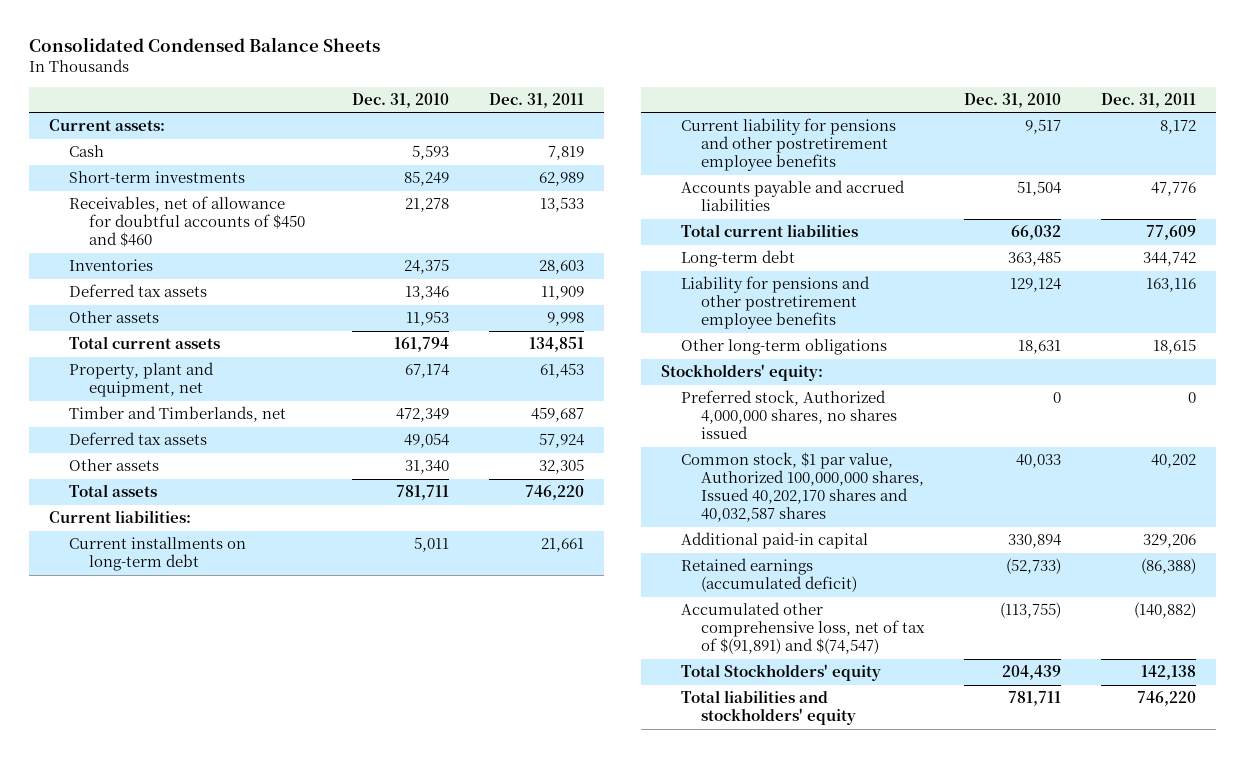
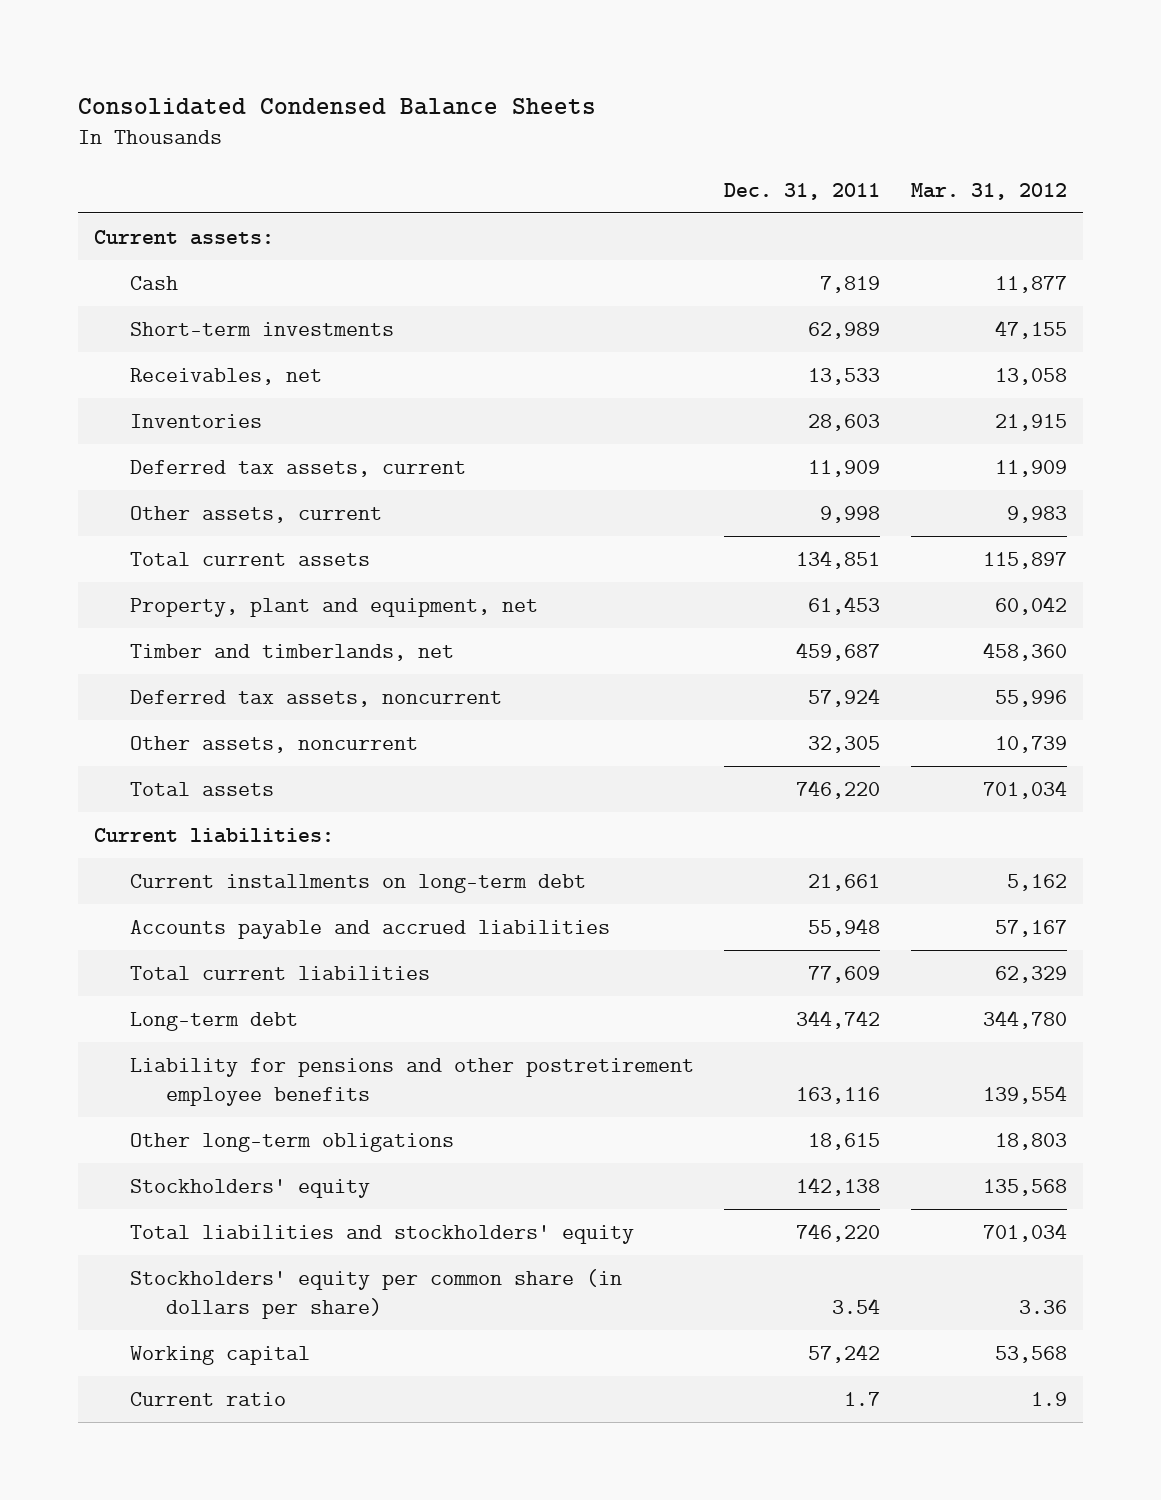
[351,92,449,108] Dec. 31, 2010 -> none
none -> [911,182,1068,200] Mar. 31, 2012
[68,196,305,248] Receivables, net of allowance for doubtful accounts of $450 and $460 -> [129,367,322,385] Receivables, net
[68,284,207,298] Deferred tax assets -> [129,459,466,477] Deferred tax assets, current
[68,311,159,324] Other assets -> [129,505,382,523] Other assets, current
[68,406,286,423] Timber and Timberlands, net -> [129,643,454,661] Timber and timberlands, net
[68,432,207,446] Deferred tax assets -> [129,689,502,707] Deferred tax assets, noncurrent
[68,459,159,472] Other assets -> [129,735,418,753] Other assets, noncurrent
[681,118,897,172] Current liability for pensions and other postretirement employee benefits -> none
[1151,182,1197,197] 47,776 -> [808,917,881,937] 55,948
[661,364,824,382] Stockholders' equity: -> none
[681,390,897,440] Preferred stock, Authorized 4,000,000 shares, no shares issued -> none
[681,452,924,523] Common stock, $1 par value, Authorized 100,000,000 shares, Issued 40,202,170 shares and 40,032,587 shares -> none
[681,532,869,550] Additional paid-in capital -> none
[681,558,857,593] Retained earnings (accumulated deficit) -> none
[681,602,925,655] Accumulated other comprehensive loss, net of tax of $(91,891) and $(74,547) -> none
[681,664,882,682] Total Stockholders' equity -> [129,1178,370,1198] Stockholders' equity
none -> [129,1268,622,1320] Stockholders' equity per common share (in dollars per share)
none -> [129,1345,310,1365] Working capital
none -> [129,1391,286,1406] Current ratio

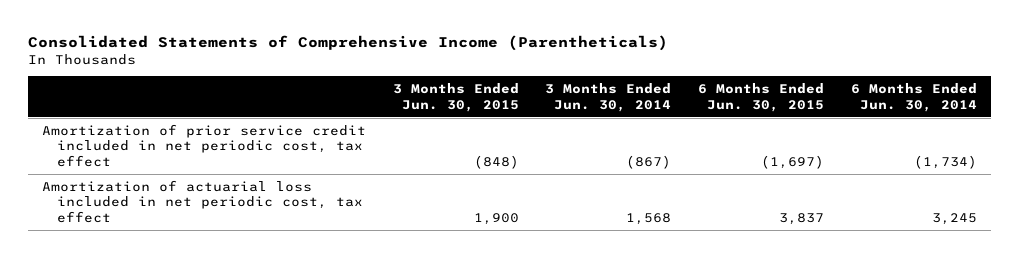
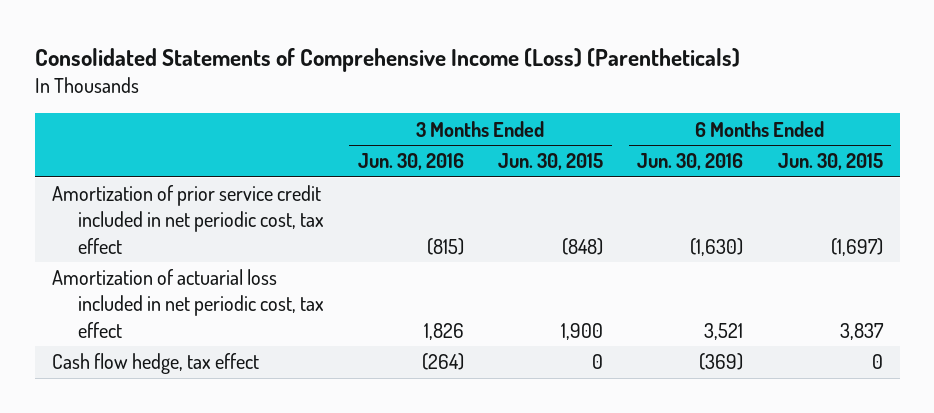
[28,35,669,52] Consolidated Statements of Comprehensive Income (Parentheticals) -> [34,47,740,72] Consolidated Statements of Comprehensive Income (Loss) (Parentheticals)
[545,82,672,112] 3 Months Ended Jun. 30, 2014 -> none
[851,82,978,112] 6 Months Ended Jun. 30, 2014 -> none
none -> [357,153,464,171] Jun. 30, 2016
none -> [637,153,744,171] Jun. 30, 2016
none -> [51,353,259,375] Cash flow hedge, tax effect

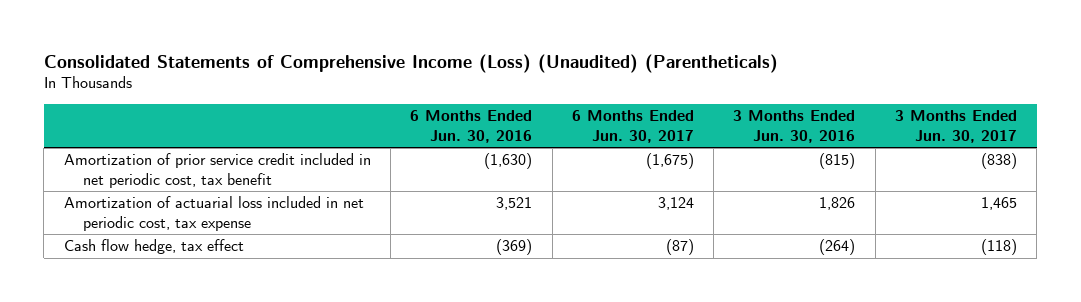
[34,47,740,72] Consolidated Statements of Comprehensive Income (Loss) (Parentheticals) -> [43,53,778,73] Consolidated Statements of Comprehensive Income (Loss) (Unaudited) (Parentheticals)
[498,153,604,171] Jun. 30, 2015 -> none
[777,153,883,171] Jun. 30, 2015 -> none
none -> [571,109,694,143] 6 Months Ended Jun. 30, 2017
none -> [894,109,1017,143] 3 Months Ended Jun. 30, 2017
[51,185,324,254] Amortization of prior service credit included in net periodic cost, tax effect -> [63,153,371,189] Amortization of prior service credit included in net periodic cost, tax benefit
[51,269,324,338] Amortization of actuarial loss included in net periodic cost, tax effect -> [63,196,364,232] Amortization of actuarial loss included in net periodic cost, tax expense

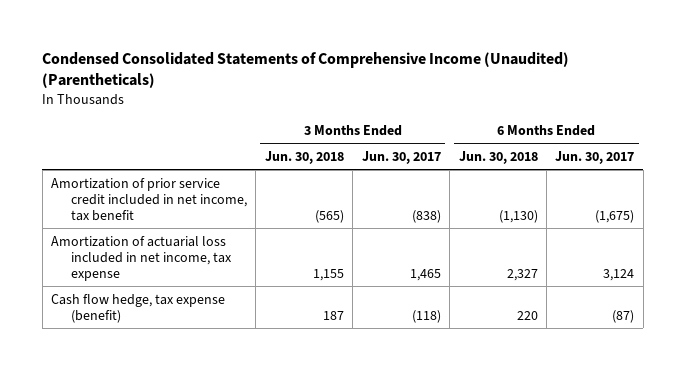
[43,53,778,73] Consolidated Statements of Comprehensive Income (Loss) (Unaudited) (Parentheticals) -> [42,51,570,89] Condensed Consolidated Statements of Comprehensive Income (Unaudited) (Parentheticals)
[410,109,533,143] 6 Months Ended Jun. 30, 2016 -> none
[733,109,856,143] 3 Months Ended Jun. 30, 2016 -> none
none -> [264,151,344,165] Jun. 30, 2018
none -> [458,151,538,165] Jun. 30, 2018
[63,153,371,189] Amortization of prior service credit included in net periodic cost, tax benefit -> [51,177,247,221] Amortization of prior service credit included in net income, tax benefit
[63,196,364,232] Amortization of actuarial loss included in net periodic cost, tax expense -> [51,235,232,281] Amortization of actuarial loss included in net income, tax expense
[63,239,244,255] Cash flow hedge, tax effect -> [51,293,226,323] Cash flow hedge, tax expense (benefit)

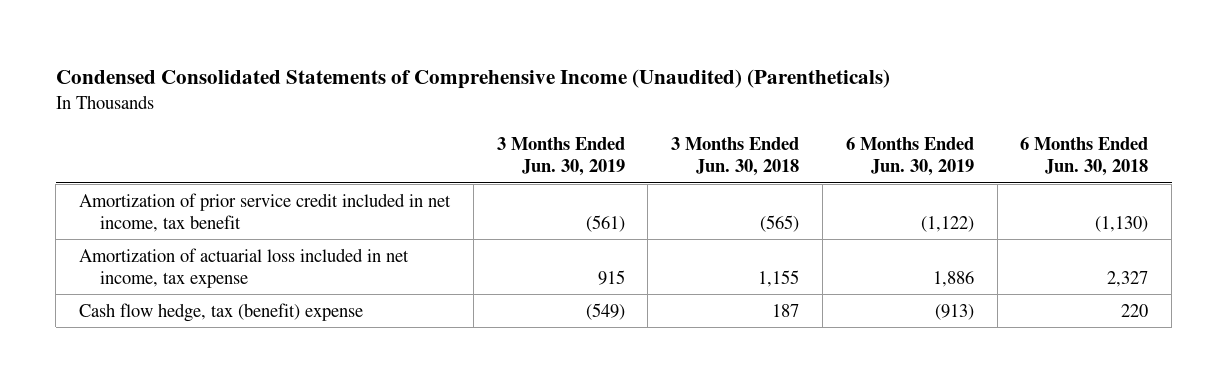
[361,151,441,165] Jun. 30, 2017 -> none
[555,151,635,165] Jun. 30, 2017 -> none
none -> [496,137,625,177] 3 Months Ended Jun. 30, 2019
none -> [845,137,974,177] 6 Months Ended Jun. 30, 2019
[51,293,226,323] Cash flow hedge, tax expense (benefit) -> [79,302,364,322] Cash flow hedge, tax (benefit) expense

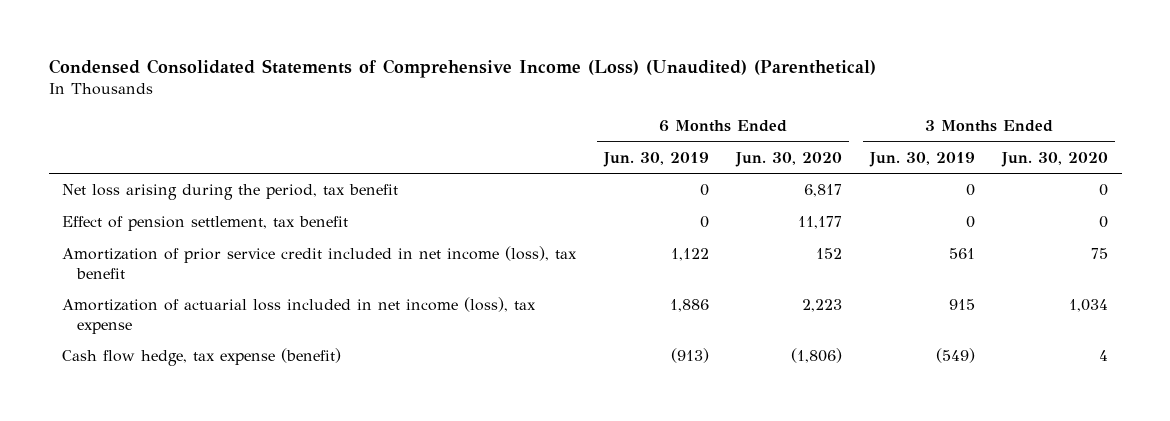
[55,69,890,90] Condensed Consolidated Statements of Comprehensive Income (Unaudited) (Parentheticals) -> [48,59,876,79] Condensed Consolidated Statements of Comprehensive Income (Loss) (Unaudited) (Parenthetical)
[671,137,800,177] 3 Months Ended Jun. 30, 2018 -> none
[1020,137,1149,177] 6 Months Ended Jun. 30, 2018 -> none
none -> [735,151,843,167] Jun. 30, 2020
none -> [1001,151,1109,167] Jun. 30, 2020
none -> [62,184,399,201] Net loss arising during the period, tax benefit
none -> [62,216,349,232] Effect of pension settlement, tax benefit
[79,192,452,232] Amortization of prior service credit included in net income, tax benefit -> [62,246,578,279] Amortization of prior service credit included in net income (loss), tax benefit
[585,214,625,232] (561) -> [948,248,975,260] 561
[920,215,974,232] (1,122) -> [670,248,709,262] 1,122
[79,247,410,288] Amortization of actuarial loss included in net income, tax expense -> [62,297,537,334] Amortization of actuarial loss included in net income (loss), tax expense
[79,302,364,322] Cash flow hedge, tax (benefit) expense -> [62,348,342,367] Cash flow hedge, tax expense (benefit)

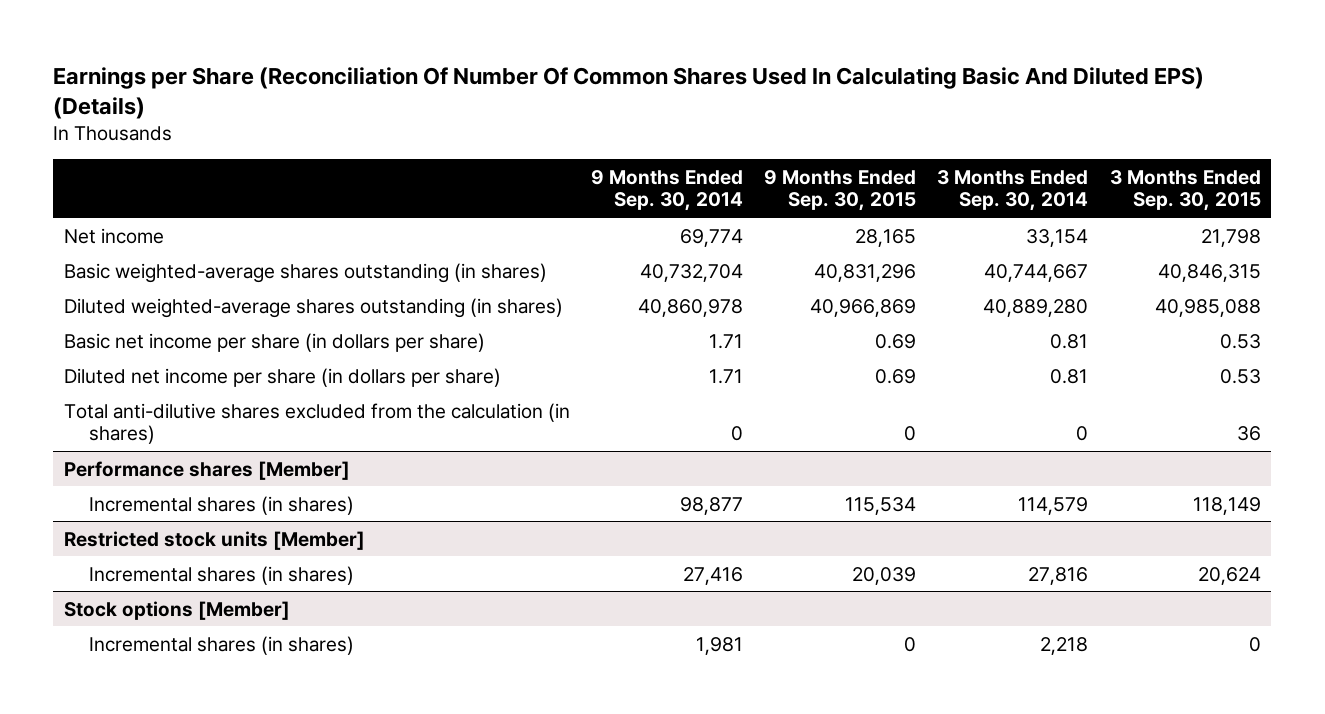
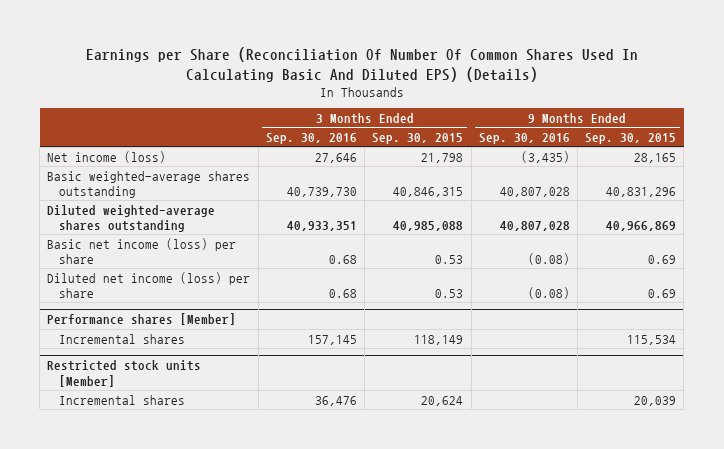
[591,169,744,212] 9 Months Ended Sep. 30, 2014 -> none
[937,169,1089,212] 3 Months Ended Sep. 30, 2014 -> none
none -> [265,132,357,144] Sep. 30, 2016
none -> [478,132,570,144] Sep. 30, 2016
[63,402,570,445] Total anti-dilutive shares excluded from the calculation (in shares) -> none
[63,227,164,244] Net income -> [47,150,167,163] Net income (loss)
[63,262,547,283] Basic weighted-average shares outstanding (in shares) -> [47,170,251,198] Basic weighted-average shares outstanding
[63,297,563,318] Diluted weighted-average shares outstanding (in shares) -> [47,204,216,232] Diluted weighted-average shares outstanding
[63,332,485,352] Basic net income per share (in dollars per share) -> [47,237,237,264] Basic net income (loss) per share
[63,367,501,387] Diluted net income per share (in dollars per share) -> [47,271,251,298] Diluted net income (loss) per share
[88,495,354,515] Incremental shares (in shares) -> [59,333,186,344] Incremental shares
[63,600,290,620] Stock options [Member] -> none
[88,635,354,655] Incremental shares (in shares) -> none
[88,565,354,585] Incremental shares (in shares) -> [59,394,186,405] Incremental shares

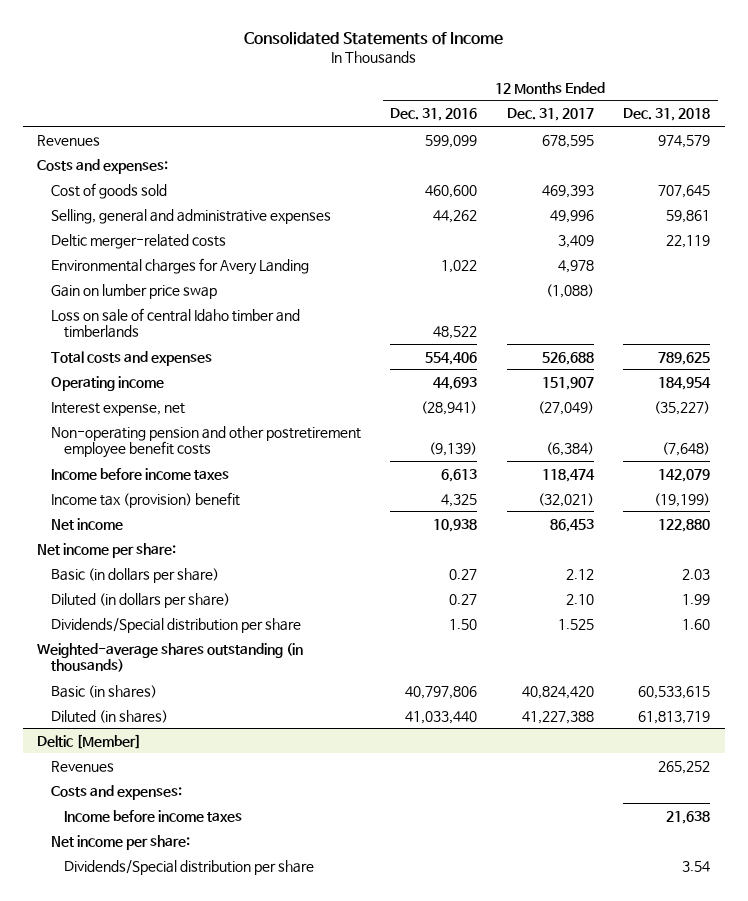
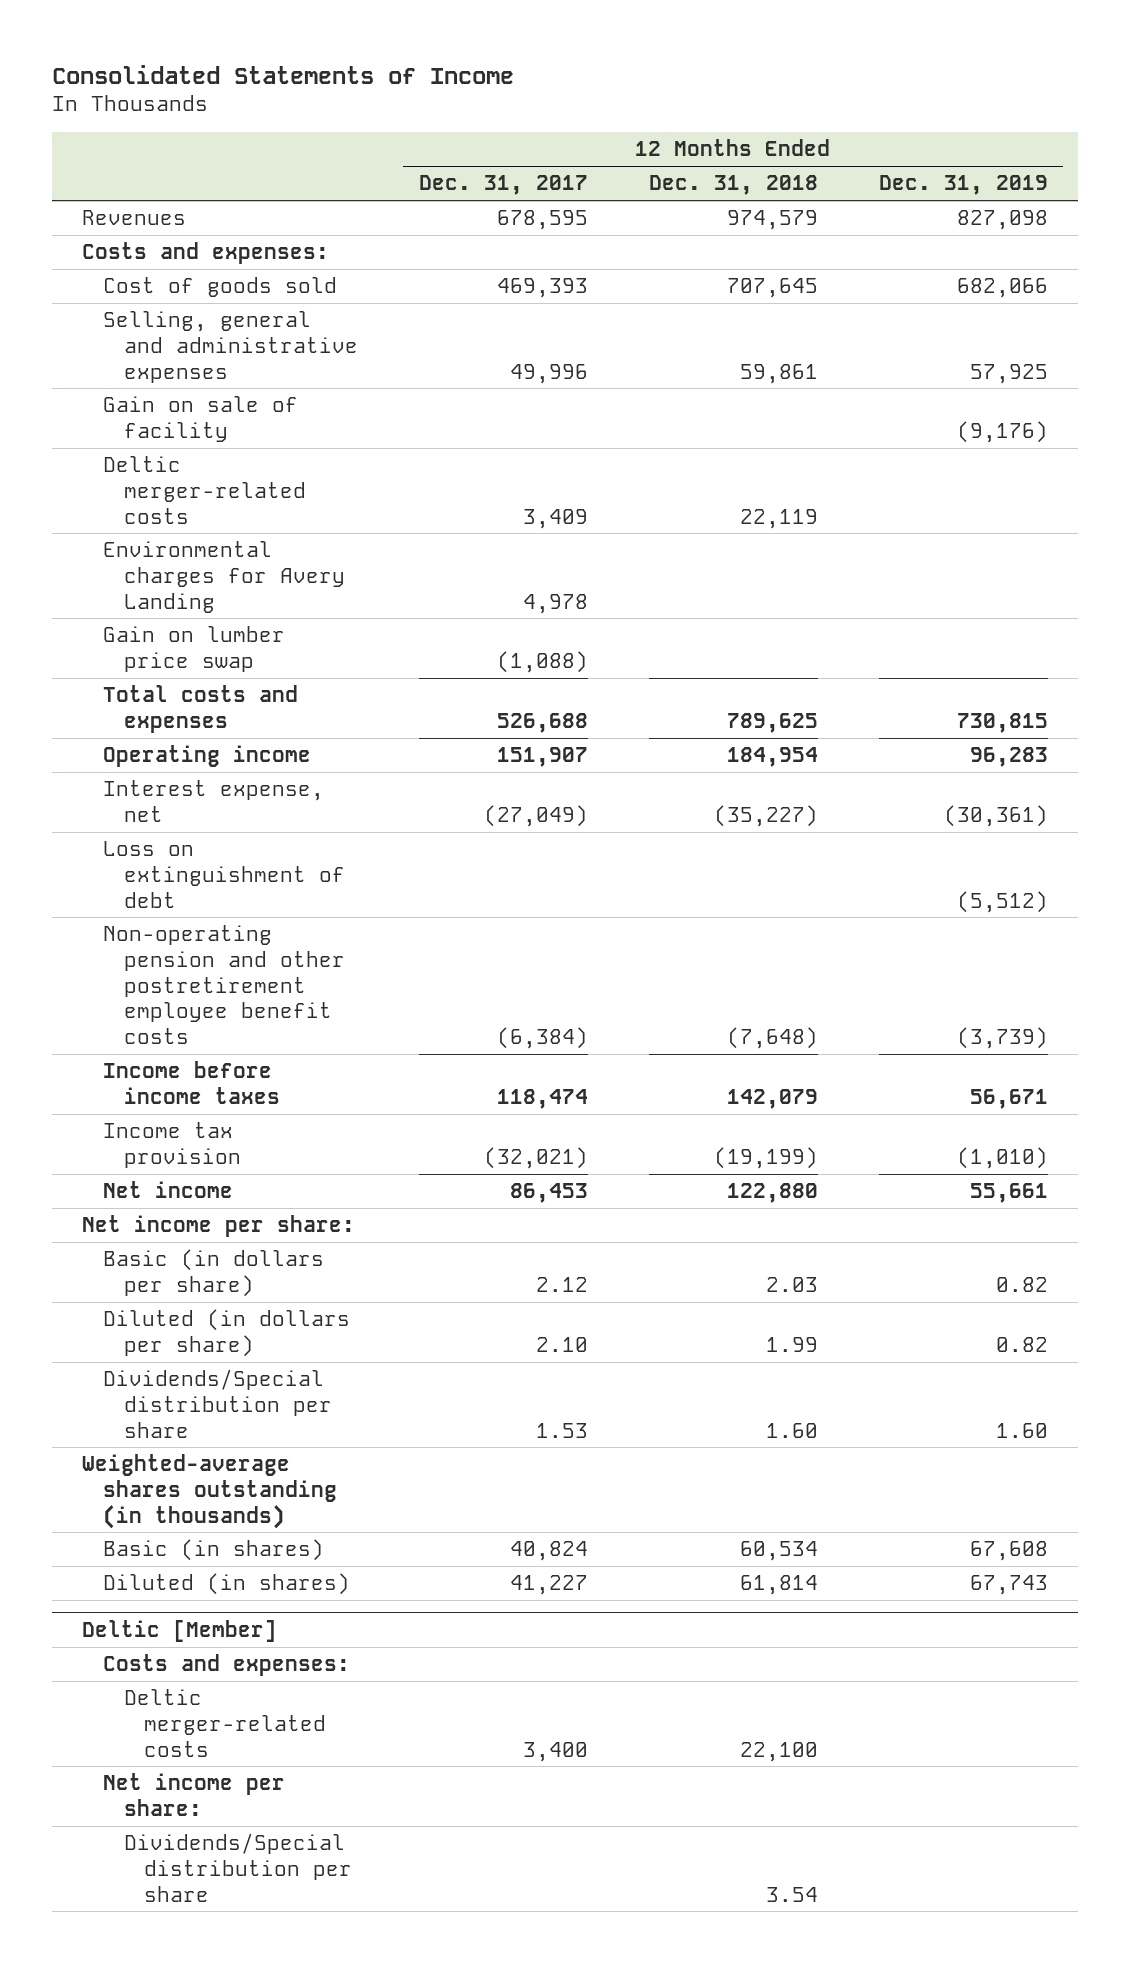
[390,108,478,122] Dec. 31, 2016 -> none
none -> [878,175,1048,196] Dec. 31, 2019
none -> [102,396,298,442] Gain on sale of facility
[50,307,300,339] Loss on sale of central Idaho timber and timberlands -> none
none -> [102,841,345,908] Loss on extinguishment of debt
[50,491,240,508] Income tax (provision) benefit -> [102,1122,241,1168] Income tax provision
[557,618,594,630] 1.525 -> [535,1422,588,1438] 1.53
[521,685,594,699] 40,824,420 -> [509,1541,588,1562] 40,824
[638,685,711,699] 60,533,615 -> [739,1541,818,1562] 60,534
[521,710,594,724] 41,227,388 -> [509,1575,588,1596] 41,227
[638,710,711,724] 61,813,719 -> [739,1575,818,1596] 61,814
[50,760,114,772] Revenues -> none
[64,809,243,822] Income before income taxes -> none
none -> [123,1689,327,1757] Deltic merger-related costs

